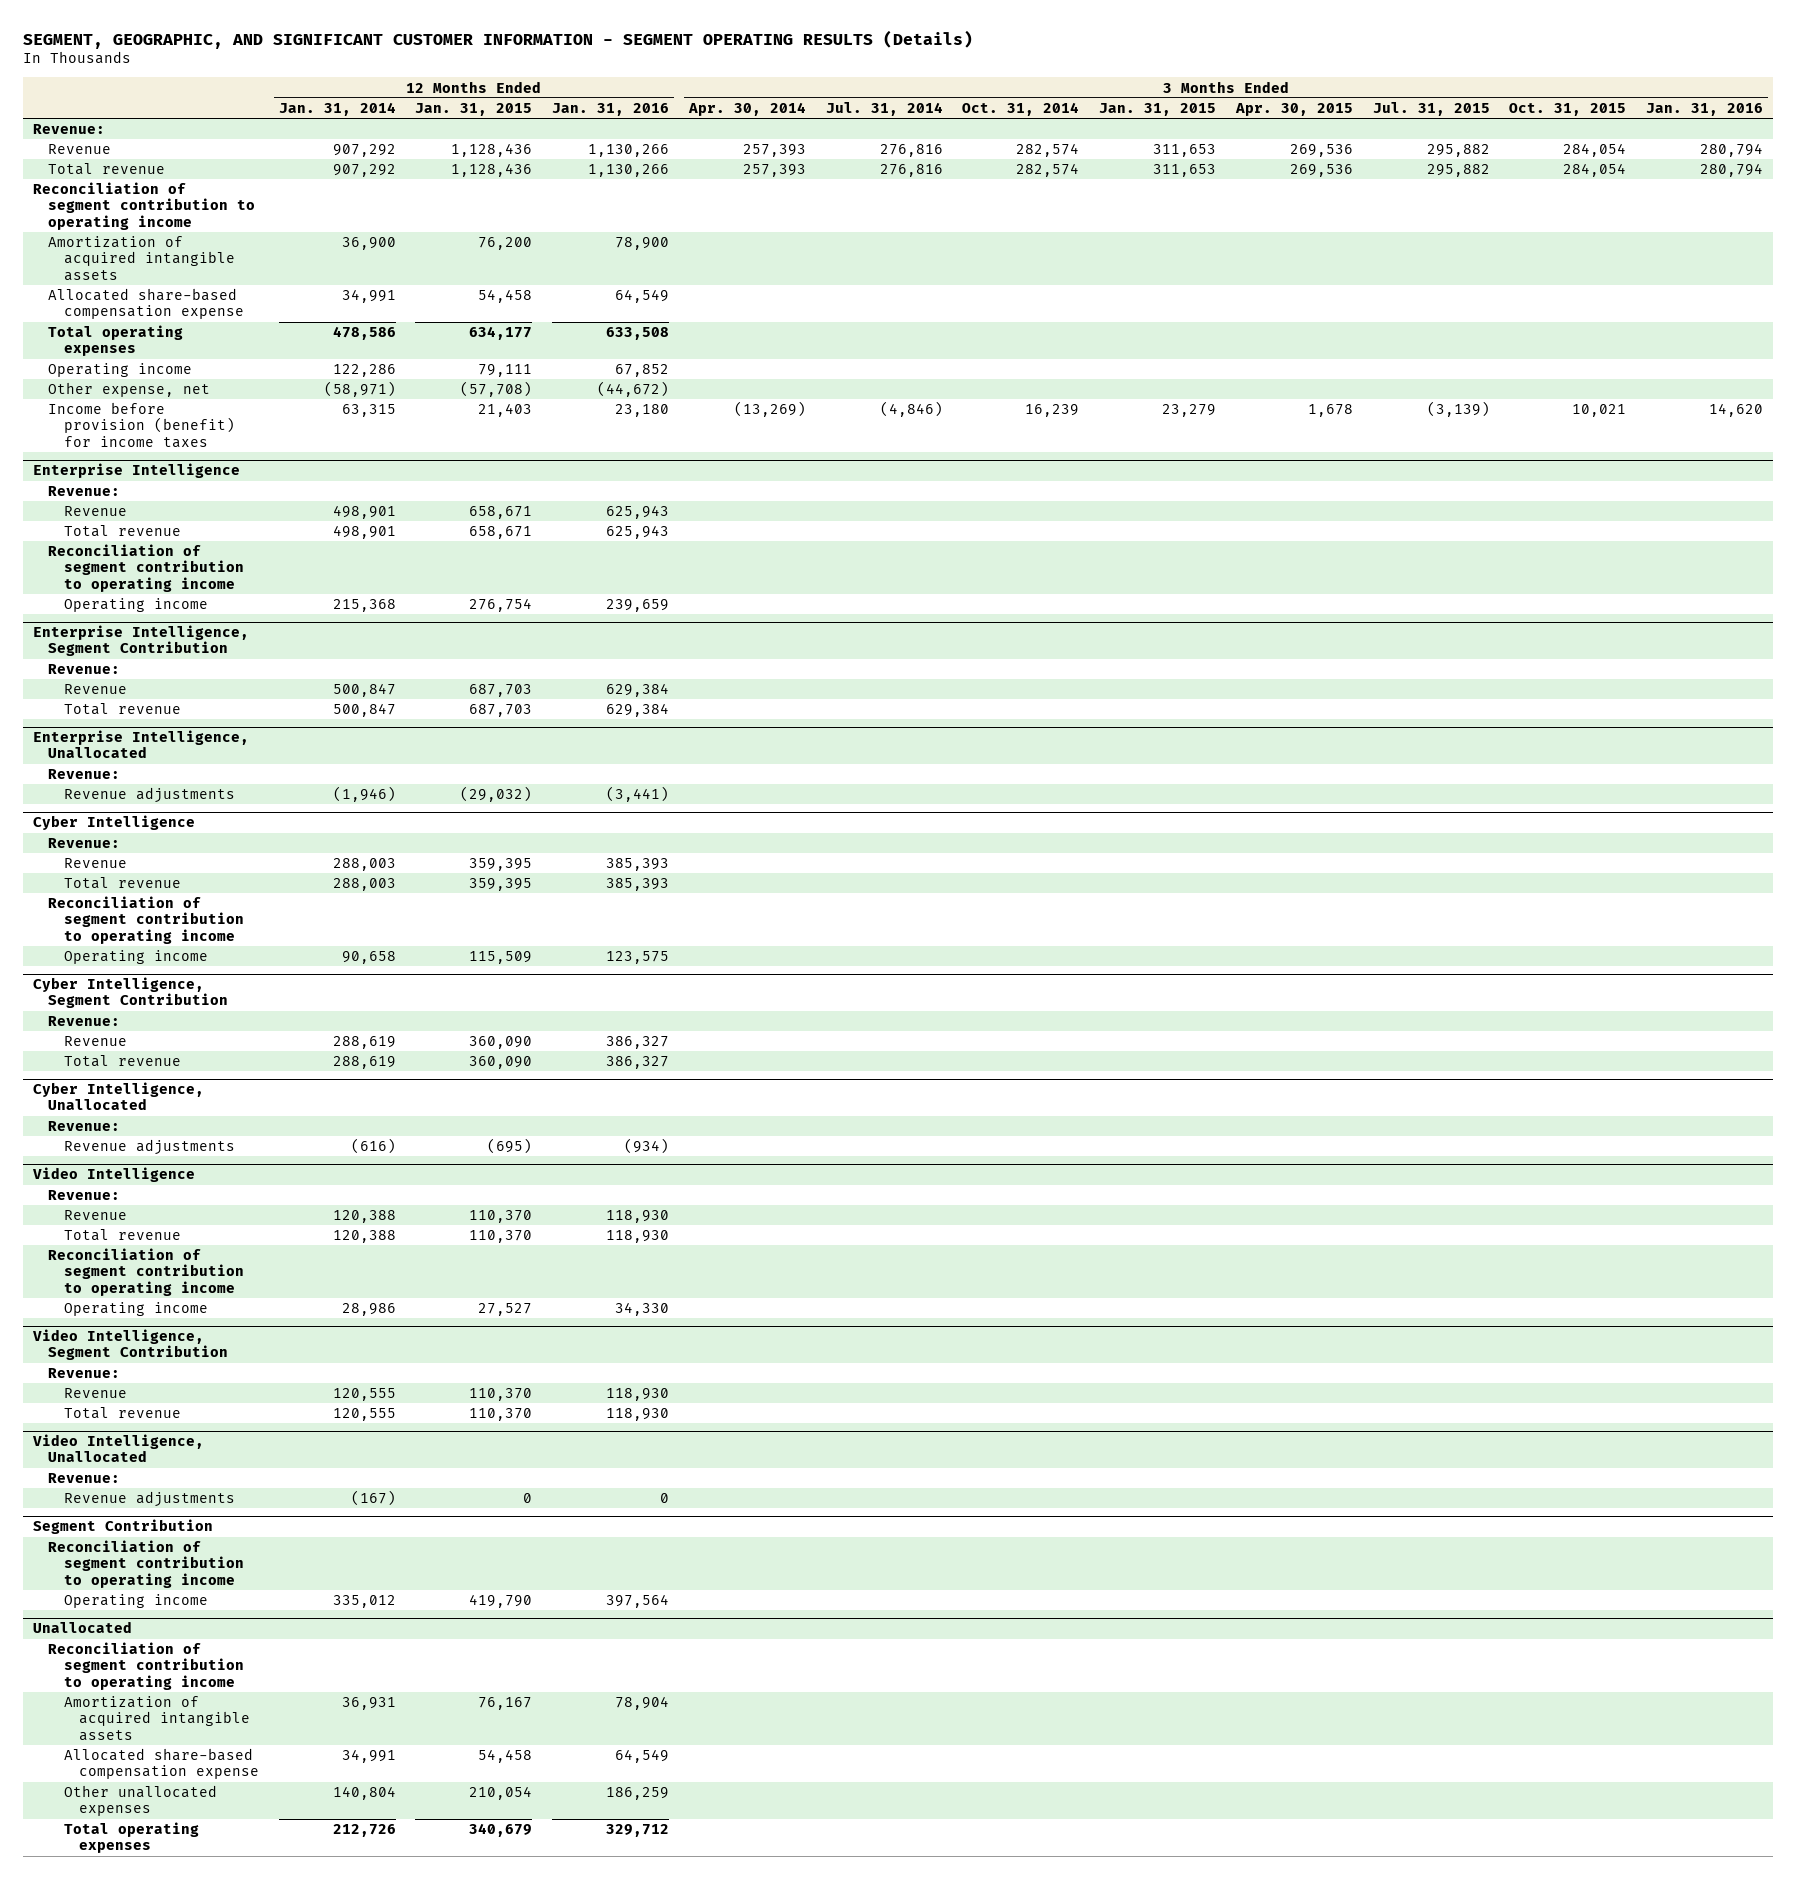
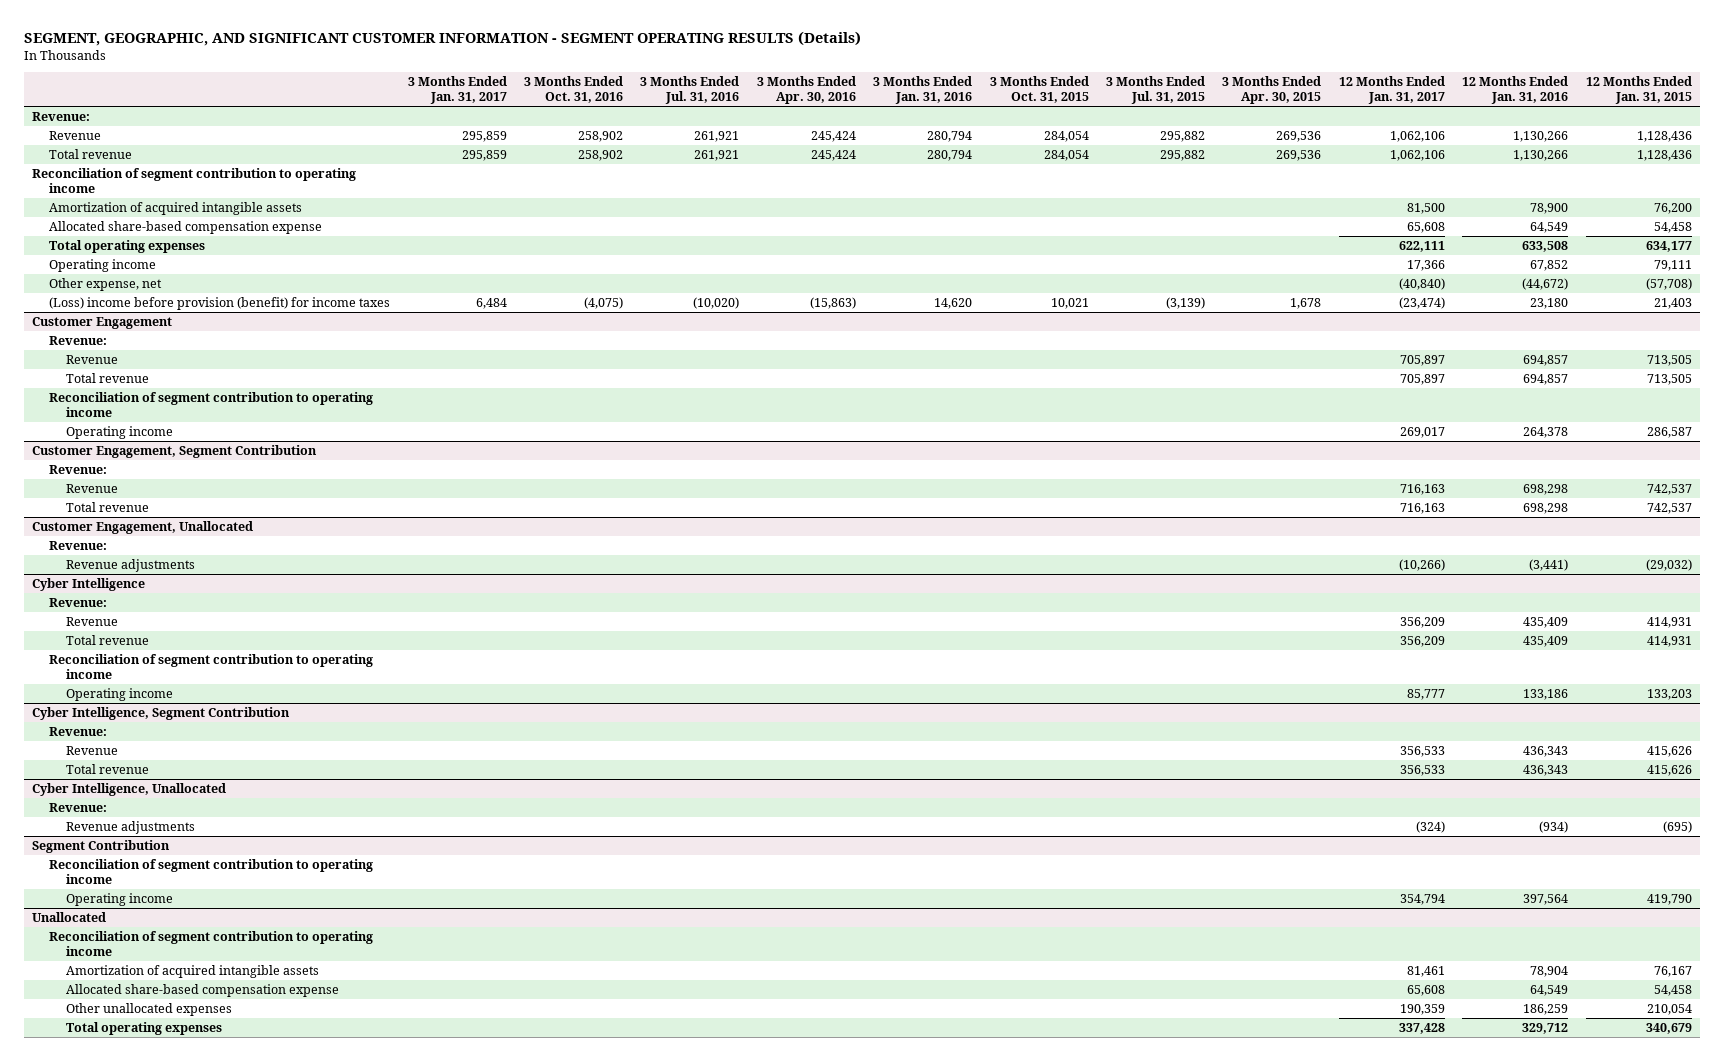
[278,101,396,116] Jan. 31, 2014 -> none
[687,101,806,116] Apr. 30, 2014 -> none
[825,101,943,116] Jul. 31, 2014 -> none
[962,101,1080,116] Oct. 31, 2014 -> none
[1099,102,1217,116] Jan. 31, 2015 -> none
none -> [407,76,507,105] 3 Months Ended Jan. 31, 2017
none -> [524,76,624,104] 3 Months Ended Oct. 31, 2016
none -> [640,76,740,105] 3 Months Ended Jul. 31, 2016
none -> [756,76,856,105] 3 Months Ended Apr. 30, 2016
none -> [1338,76,1445,105] 12 Months Ended Jan. 31, 2017
[32,463,240,479] Enterprise Intelligence -> none
[48,402,235,448] Income before provision (benefit) for income taxes -> [49,297,391,311] (Loss) income before provision (benefit) for income taxes
none -> [32,317,173,330] Customer Engagement
[469,506,533,520] 658,671 -> [1646,355,1692,367] 713,505
[606,505,670,520] 625,943 -> [1523,355,1569,367] 694,857
[469,526,533,540] 658,671 -> [1646,374,1692,386] 713,505
[606,525,670,540] 625,943 -> [1523,374,1569,386] 694,857
[32,625,249,657] Enterprise Intelligence, Segment Contribution -> none
[469,598,533,613] 276,754 -> [1646,427,1692,439] 286,587
[606,599,670,613] 239,659 -> [1523,427,1569,439] 264,378
none -> [32,445,318,459] Customer Engagement, Segment Contribution
[32,730,249,759] Enterprise Intelligence, Unallocated -> none
[469,684,533,698] 687,703 -> [1646,484,1692,496] 742,537
[606,683,670,698] 629,384 -> [1523,484,1569,496] 698,298
[469,704,533,718] 687,703 -> [1646,503,1692,515] 742,537
[606,703,670,718] 629,384 -> [1523,503,1569,515] 698,298
none -> [32,521,254,535] Customer Engagement, Unallocated
[469,858,533,872] 359,395 -> [1646,617,1692,629] 414,931
[606,858,670,872] 385,393 -> [1523,617,1569,629] 435,409
[469,878,533,892] 359,395 -> [1646,636,1692,648] 414,931
[606,878,670,892] 385,393 -> [1523,636,1569,648] 435,409
[469,951,533,965] 115,509 -> [1646,689,1692,701] 133,203
[606,951,670,965] 123,575 -> [1523,689,1569,701] 133,186
[469,1036,533,1050] 360,090 -> [1646,746,1692,758] 415,626
[606,1036,670,1050] 386,327 -> [1523,746,1569,758] 436,343
[469,1056,533,1070] 360,090 -> [1646,765,1692,777] 415,626
[606,1056,670,1070] 386,327 -> [1523,765,1569,777] 436,343
[32,1167,195,1183] Video Intelligence -> none
[48,1190,121,1201] Revenue: -> none
[63,1210,127,1221] Revenue -> none
[63,1229,181,1242] Total revenue -> none
[48,1248,244,1296] Reconciliation of segment contribution to operating income -> none
[63,1302,208,1317] Operating income -> none
[32,1329,229,1361] Video Intelligence, Segment Contribution -> none
[48,1368,121,1379] Revenue: -> none
[63,1388,127,1399] Revenue -> none
[63,1407,181,1420] Total revenue -> none
[32,1434,204,1463] Video Intelligence, Unallocated -> none
[48,1473,121,1484] Revenue: -> none
[63,1491,235,1508] Revenue adjustments -> none

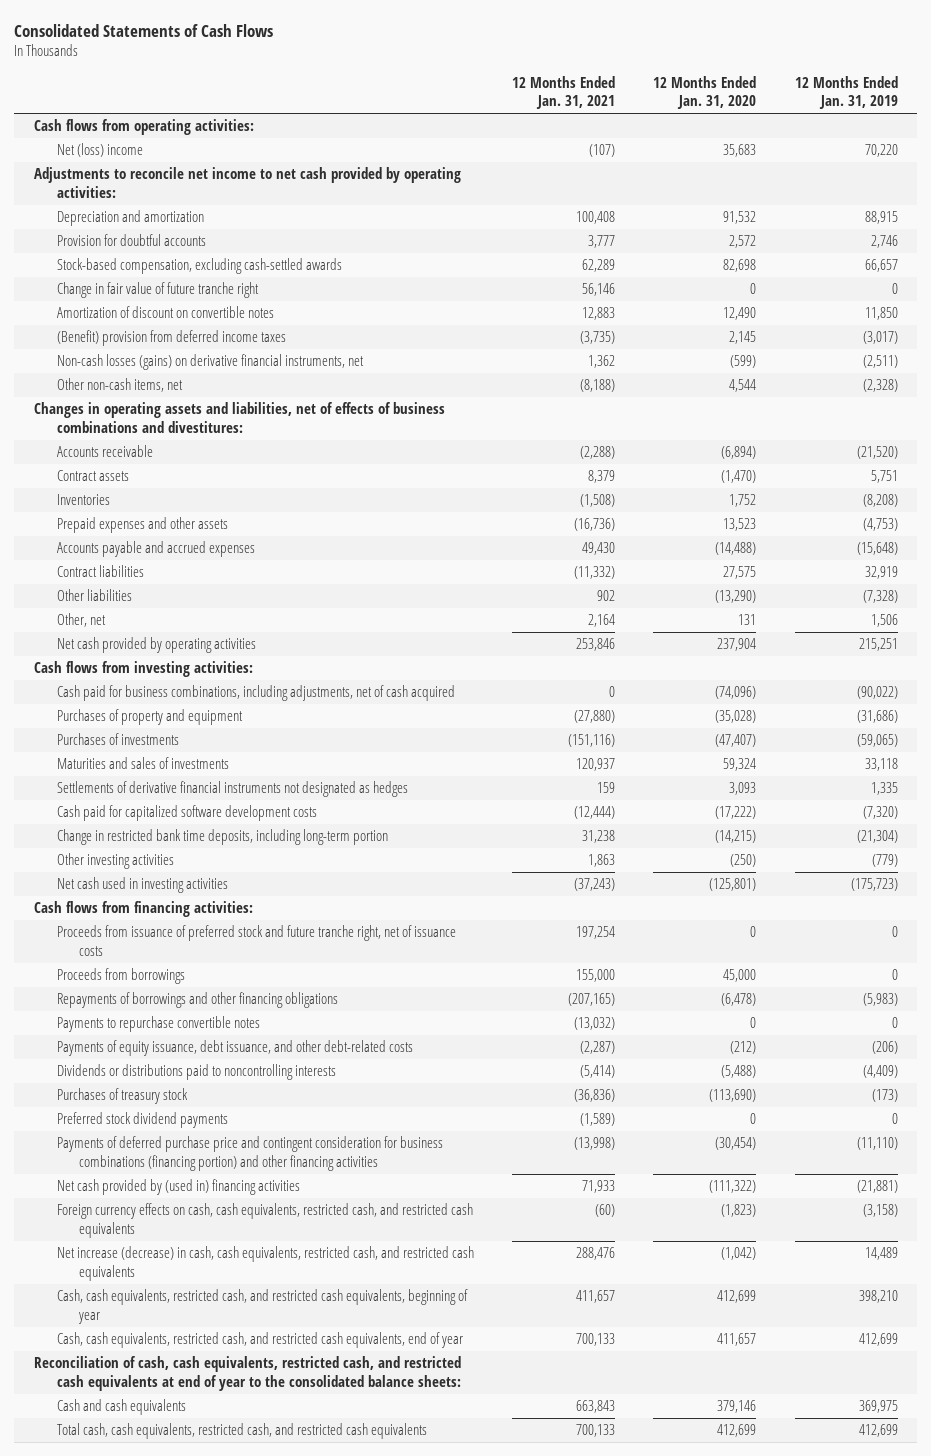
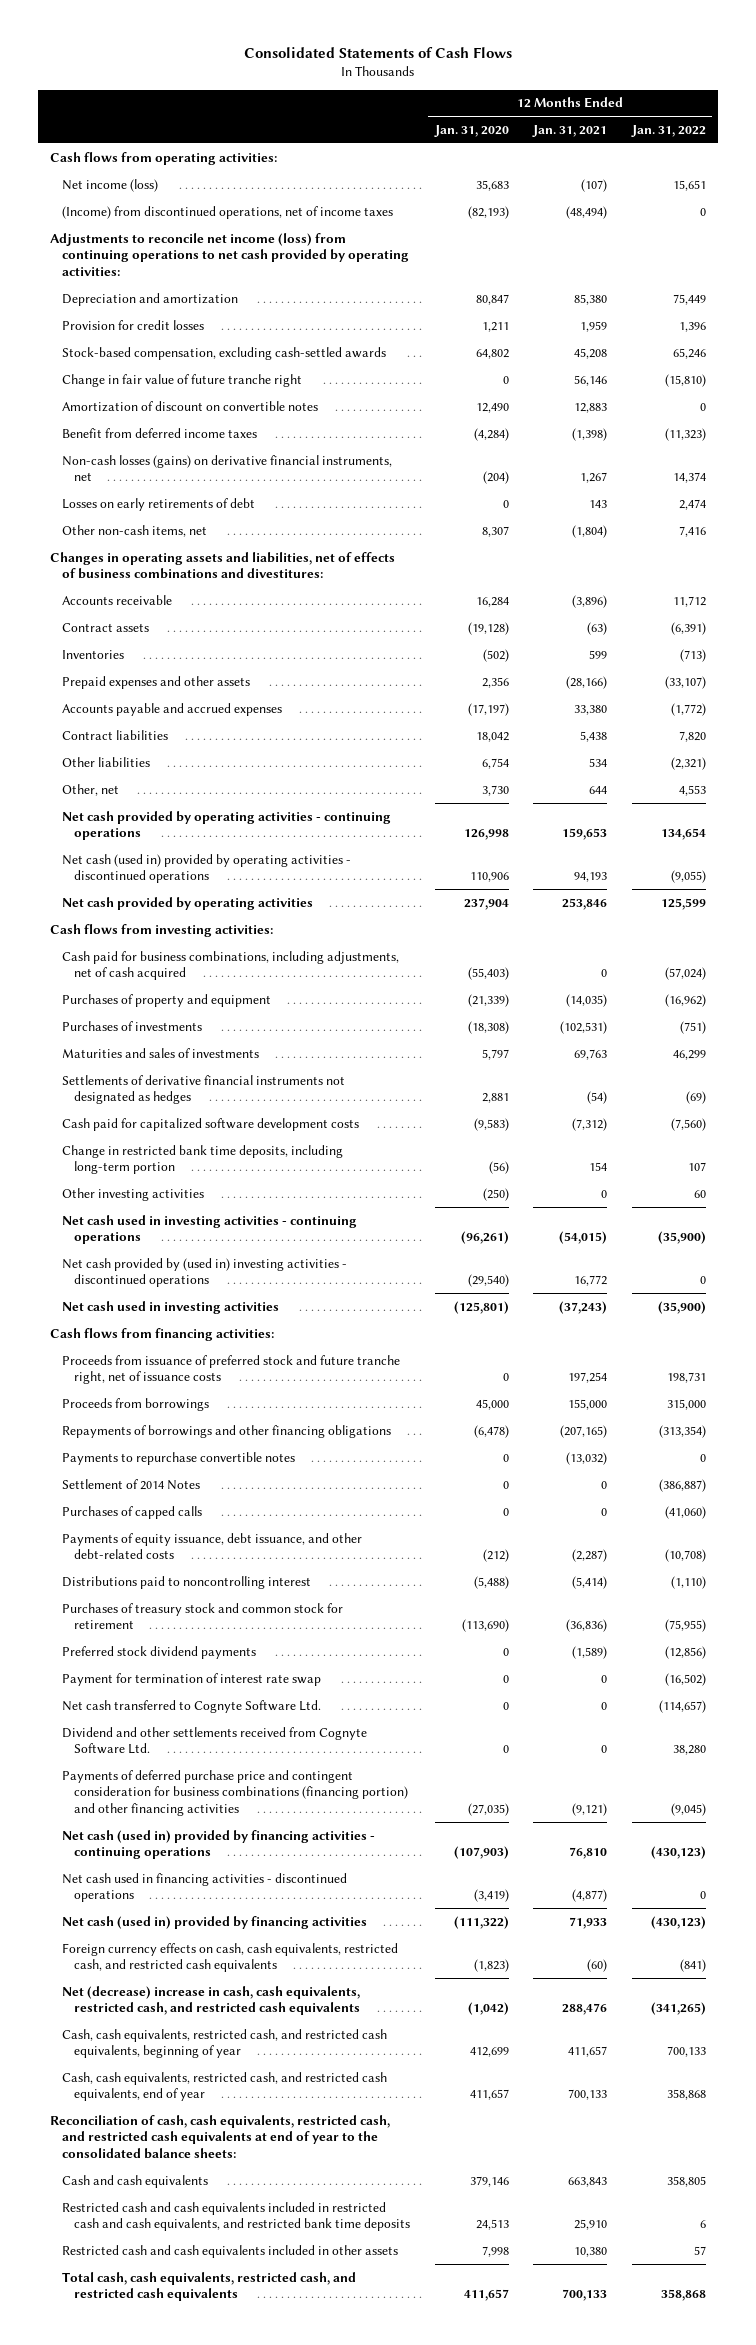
[794,75,898,110] 12 Months Ended Jan. 31, 2019 -> none
none -> [630,124,706,137] Jan. 31, 2022
[56,143,143,158] Net (loss) income -> [62,178,159,192] Net income (loss)
none -> [62,205,394,219] (Income) from discontinued operations, net of income taxes
[33,167,461,198] Adjustments to reconcile net income to net cash provided by operating activities: -> [50,232,410,276] Adjustments to reconcile net income (loss) from continuing operations to net cash provided by operating activities:
[575,211,615,225] 100,408 -> [574,293,608,305] 85,380
[723,211,757,225] 91,532 -> [475,293,509,305] 80,847
[56,234,206,247] Provision for doubtful accounts -> [62,319,205,330] Provision for credit losses
[587,235,615,249] 3,777 -> [580,320,608,332] 1,959
[729,235,757,249] 2,572 -> [481,321,509,332] 1,211
[581,259,615,273] 62,289 -> [574,347,608,359] 45,208
[723,259,757,273] 82,698 -> [475,348,509,359] 64,802
[56,330,286,347] (Benefit) provision from deferred income taxes -> [62,427,258,438] Benefit from deferred income taxes
[579,331,615,345] (3,735) -> [572,427,608,441] (1,398)
[729,331,757,345] 2,145 -> [473,427,509,441] (4,284)
[587,355,615,369] 1,362 -> [580,472,608,484] 1,267
[730,355,757,369] (599) -> [482,471,509,485] (204)
none -> [62,497,256,511] Losses on early retirements of debt
[579,379,615,393] (8,188) -> [572,524,608,538] (1,804)
[729,379,757,393] 4,544 -> [481,525,509,537] 8,307
[579,446,615,460] (2,288) -> [572,594,608,608] (3,896)
[721,446,757,460] (6,894) -> [475,596,509,607] 16,284
[587,470,615,484] 8,379 -> [587,621,608,635] (63)
[721,470,757,484] (1,470) -> [467,621,509,635] (19,128)
[579,494,615,508] (1,508) -> [589,649,608,659] 599
[729,494,757,508] 1,752 -> [482,648,509,662] (502)
[573,518,615,532] (16,736) -> [566,675,608,689] (28,166)
[723,518,757,532] 13,523 -> [481,676,509,688] 2,356
[581,542,615,556] 49,430 -> [574,704,608,715] 33,380
[715,542,757,556] (14,488) -> [467,702,509,716] (17,197)
[573,566,615,580] (11,332) -> [580,730,608,742] 5,438
[723,566,757,580] 27,575 -> [475,731,509,742] 18,042
[596,590,615,602] 902 -> [589,757,608,767] 534
[715,590,757,604] (13,290) -> [481,757,509,769] 6,754
[587,614,615,628] 2,164 -> [589,785,608,794] 644
[738,614,757,626] 131 -> [481,784,509,796] 3,730
none -> [62,810,392,841] Net cash provided by operating activities - continuing operations
none -> [62,853,352,884] Net cash (used in) provided by operating activities - discontinued operations
[715,686,757,700] (74,096) -> [467,967,509,981] (55,403)
[573,710,615,724] (27,880) -> [566,993,608,1007] (14,035)
[715,710,757,724] (35,028) -> [467,993,509,1007] (21,339)
[567,734,615,748] (151,116) -> [560,1020,608,1034] (102,531)
[715,734,757,748] (47,407) -> [467,1020,509,1034] (18,308)
[575,758,615,772] 120,937 -> [574,1048,608,1060] 69,763
[723,758,757,772] 59,324 -> [481,1048,509,1060] 5,797
[596,782,615,794] 159 -> [587,1091,608,1105] (54)
[729,782,757,796] 3,093 -> [481,1093,509,1104] 2,881
[573,806,615,820] (12,444) -> [572,1117,608,1131] (7,312)
[715,806,757,820] (17,222) -> [473,1117,509,1131] (9,583)
[581,830,615,844] 31,238 -> [589,1162,608,1172] 154
[715,830,757,844] (14,215) -> [488,1161,509,1175] (56)
[587,854,615,868] 1,863 -> [601,1189,608,1198] 0
none -> [62,1214,358,1245] Net cash used in investing activities - continuing operations
none -> [62,1257,348,1288] Net cash provided by (used in) investing activities - discontinued operations
none -> [62,1478,201,1490] Settlement of 2014 Notes
none -> [62,1505,203,1519] Purchases of capped calls
[56,1064,336,1081] Dividends or distributions paid to noncontrolling interests -> [62,1575,312,1589] Distributions paid to noncontrolling interest
[56,1088,188,1105] Purchases of treasury stock -> [62,1602,344,1630] Purchases of treasury stock and common stock for retirement
none -> [62,1672,322,1686] Payment for termination of interest rate swap
none -> [62,1699,322,1713] Net cash transferred to Cognyte Software Ltd.
none -> [62,1726,368,1755] Dividend and other settlements received from Cognyte Software Ltd.
[573,1137,615,1151] (13,998) -> [572,1802,608,1816] (9,121)
[715,1137,757,1151] (30,454) -> [467,1802,509,1816] (27,035)
none -> [62,1829,376,1860] Net cash (used in) provided by financing activities - continuing operations
none -> [62,1872,348,1903] Net cash used in financing activities - discontinued operations
[56,1179,300,1196] Net cash provided by (used in) financing activities -> [62,1915,368,1929] Net cash (used in) provided by financing activities
[56,1246,474,1281] Net increase (decrease) in cash, cash equivalents, restricted cash, and restricted cash equivalents -> [62,1985,361,2016] Net (decrease) increase in cash, cash equivalents, restricted cash, and restricted cash equivalents
none -> [62,2201,410,2232] Restricted cash and cash equivalents included in restricted cash and cash equivalents, and restricted bank time deposits
none -> [62,2244,399,2258] Restricted cash and cash equivalents included in other assets
[717,1424,757,1438] 412,699 -> [463,2289,509,2302] 411,657

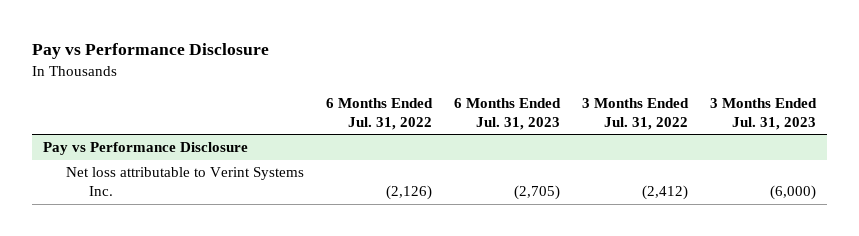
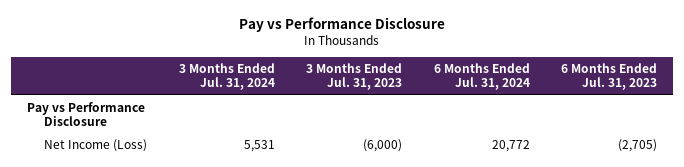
[325,98,433,130] 6 Months Ended Jul. 31, 2022 -> none
[581,98,689,130] 3 Months Ended Jul. 31, 2022 -> none
none -> [178,62,275,91] 3 Months Ended Jul. 31, 2024
none -> [433,62,530,91] 6 Months Ended Jul. 31, 2024
[65,167,304,197] Net loss attributable to Verint Systems Inc. -> [44,138,148,152] Net Income (Loss)

